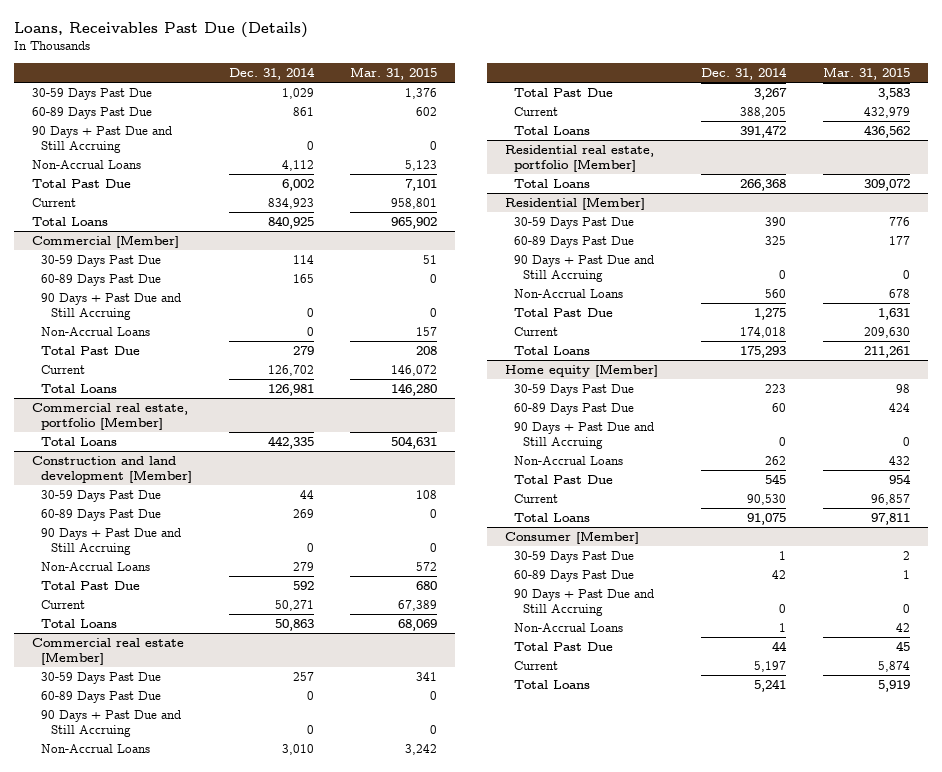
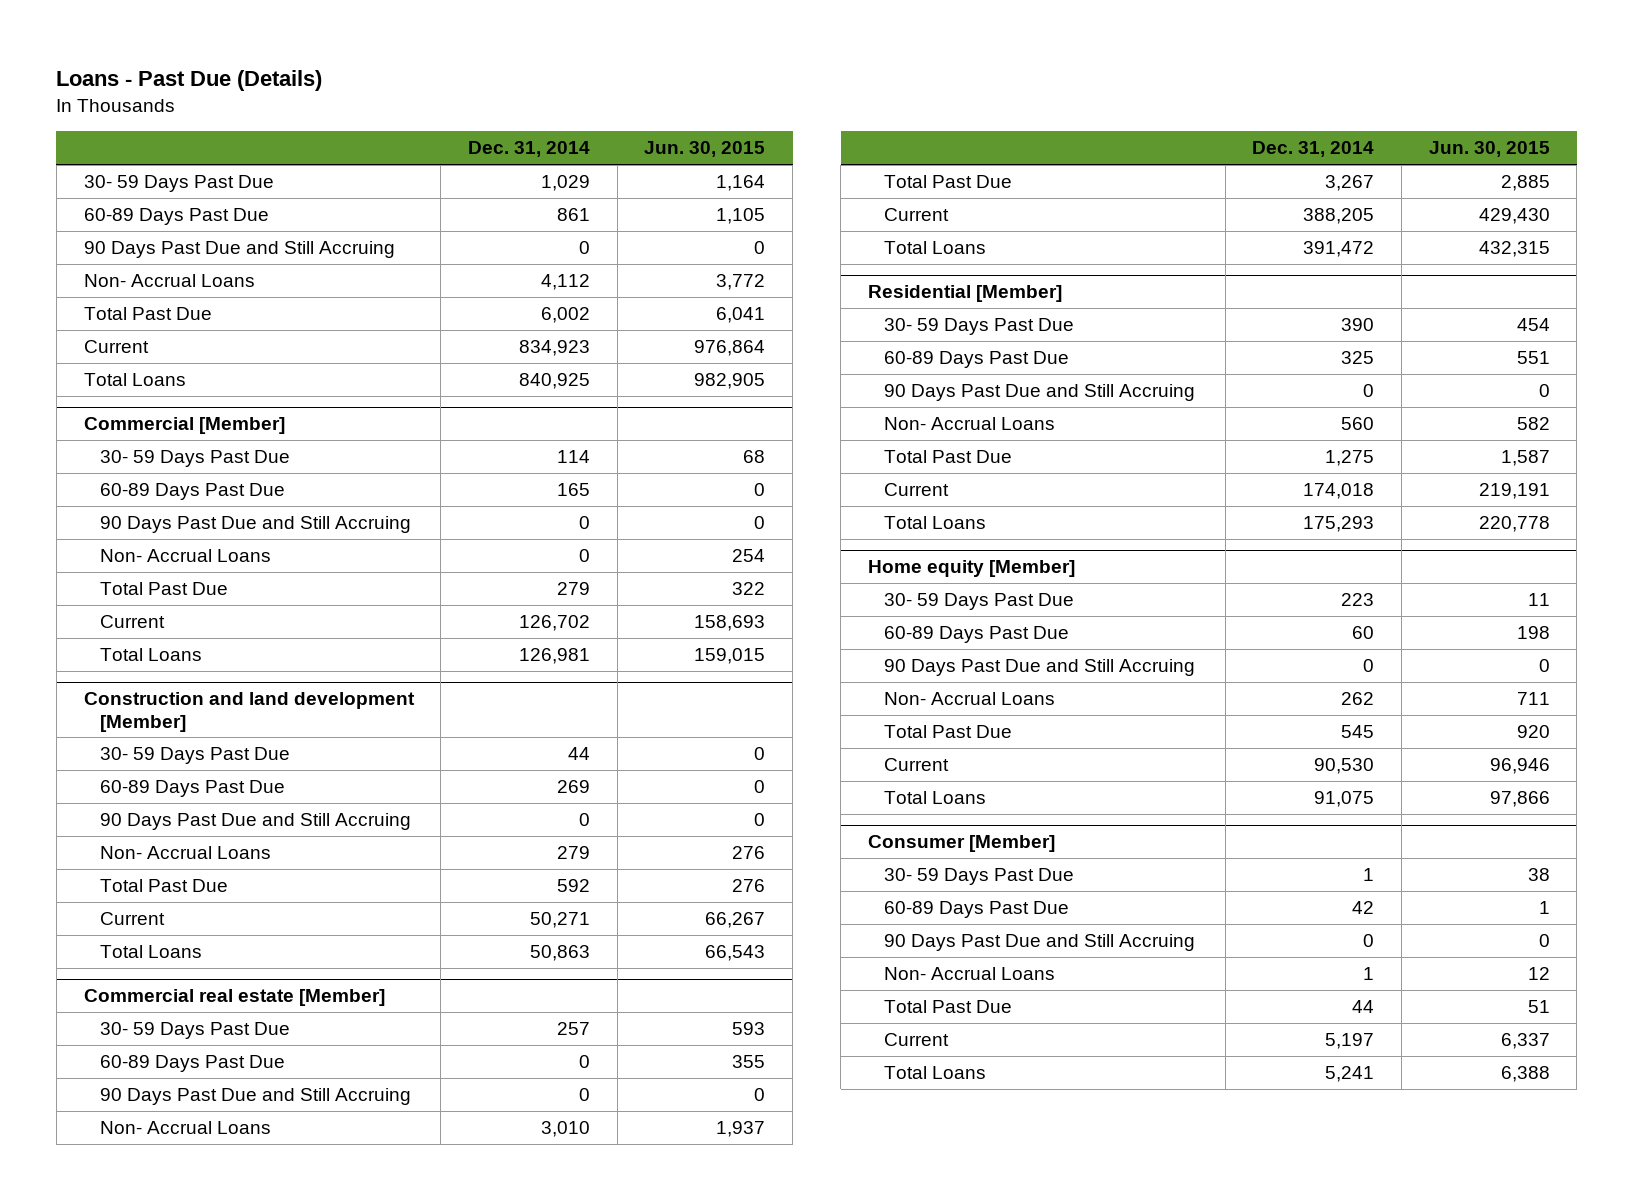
[13,22,308,39] Loans, Receivables Past Due (Details) -> [56,70,323,92] Loans - Past Due (Details)
[349,66,437,80] Mar. 31, 2015 -> none
none -> [644,141,766,158] Jun. 30, 2015
[31,87,152,100] 30-59 Days Past Due -> [83,175,274,193] 30- 59 Days Past Due
[31,125,172,153] 90 Days + Past Due and Still Accruing -> [83,241,395,259] 90 Days Past Due and Still Accruing
[31,159,141,169] Non-Accrual Loans -> [83,274,255,288] Non- Accrual Loans
[41,254,162,267] 30-59 Days Past Due -> [99,450,290,468] 30- 59 Days Past Due
[41,292,182,320] 90 Days + Past Due and Still Accruing -> [99,516,411,534] 90 Days Past Due and Still Accruing
[41,326,151,336] Non-Accrual Loans -> [99,549,271,563] Non- Accrual Loans
[31,402,188,430] Commercial real estate, portfolio [Member] -> none
[41,436,118,446] Total Loans -> none
[41,489,162,502] 30-59 Days Past Due -> [99,747,290,765] 30- 59 Days Past Due
[41,527,182,555] 90 Days + Past Due and Still Accruing -> [99,813,411,831] 90 Days Past Due and Still Accruing
[41,561,151,571] Non-Accrual Loans -> [99,846,271,860] Non- Accrual Loans
[41,671,162,684] 30-59 Days Past Due -> [99,1022,290,1040] 30- 59 Days Past Due
[41,709,182,737] 90 Days + Past Due and Still Accruing -> [99,1088,411,1106] 90 Days Past Due and Still Accruing
[41,743,151,753] Non-Accrual Loans -> [99,1121,271,1135] Non- Accrual Loans
[504,144,654,172] Residential real estate, portfolio [Member] -> none
[514,178,591,188] Total Loans -> none
[514,216,635,229] 30-59 Days Past Due -> [884,318,1075,336] 30- 59 Days Past Due
[514,254,655,282] 90 Days + Past Due and Still Accruing -> [884,384,1196,402] 90 Days Past Due and Still Accruing
[514,288,624,298] Non-Accrual Loans -> [884,417,1056,431] Non- Accrual Loans
[514,383,635,396] 30-59 Days Past Due -> [884,593,1075,611] 30- 59 Days Past Due
[514,421,655,449] 90 Days + Past Due and Still Accruing -> [884,659,1196,677] 90 Days Past Due and Still Accruing
[514,455,624,465] Non-Accrual Loans -> [884,692,1056,706] Non- Accrual Loans
[514,550,635,563] 30-59 Days Past Due -> [884,868,1075,886] 30- 59 Days Past Due
[514,588,655,616] 90 Days + Past Due and Still Accruing -> [884,934,1196,952] 90 Days Past Due and Still Accruing
[514,622,624,632] Non-Accrual Loans -> [884,967,1056,981] Non- Accrual Loans

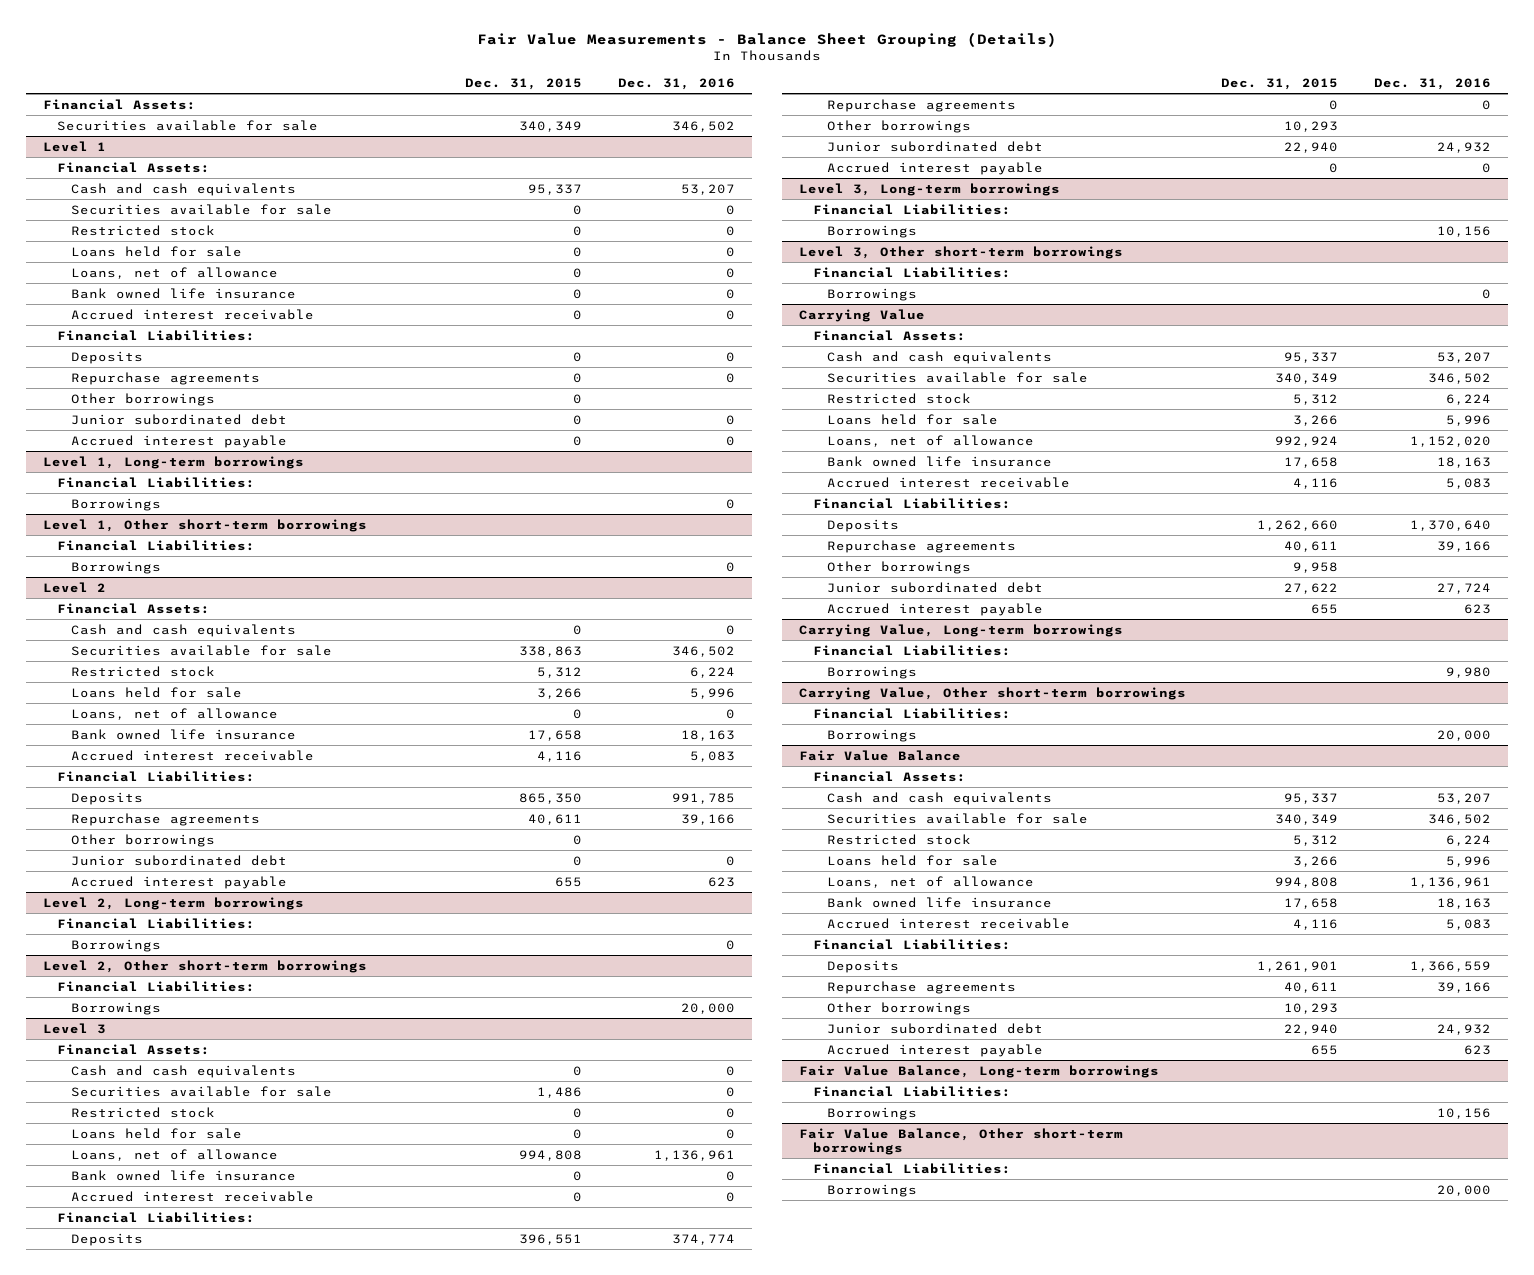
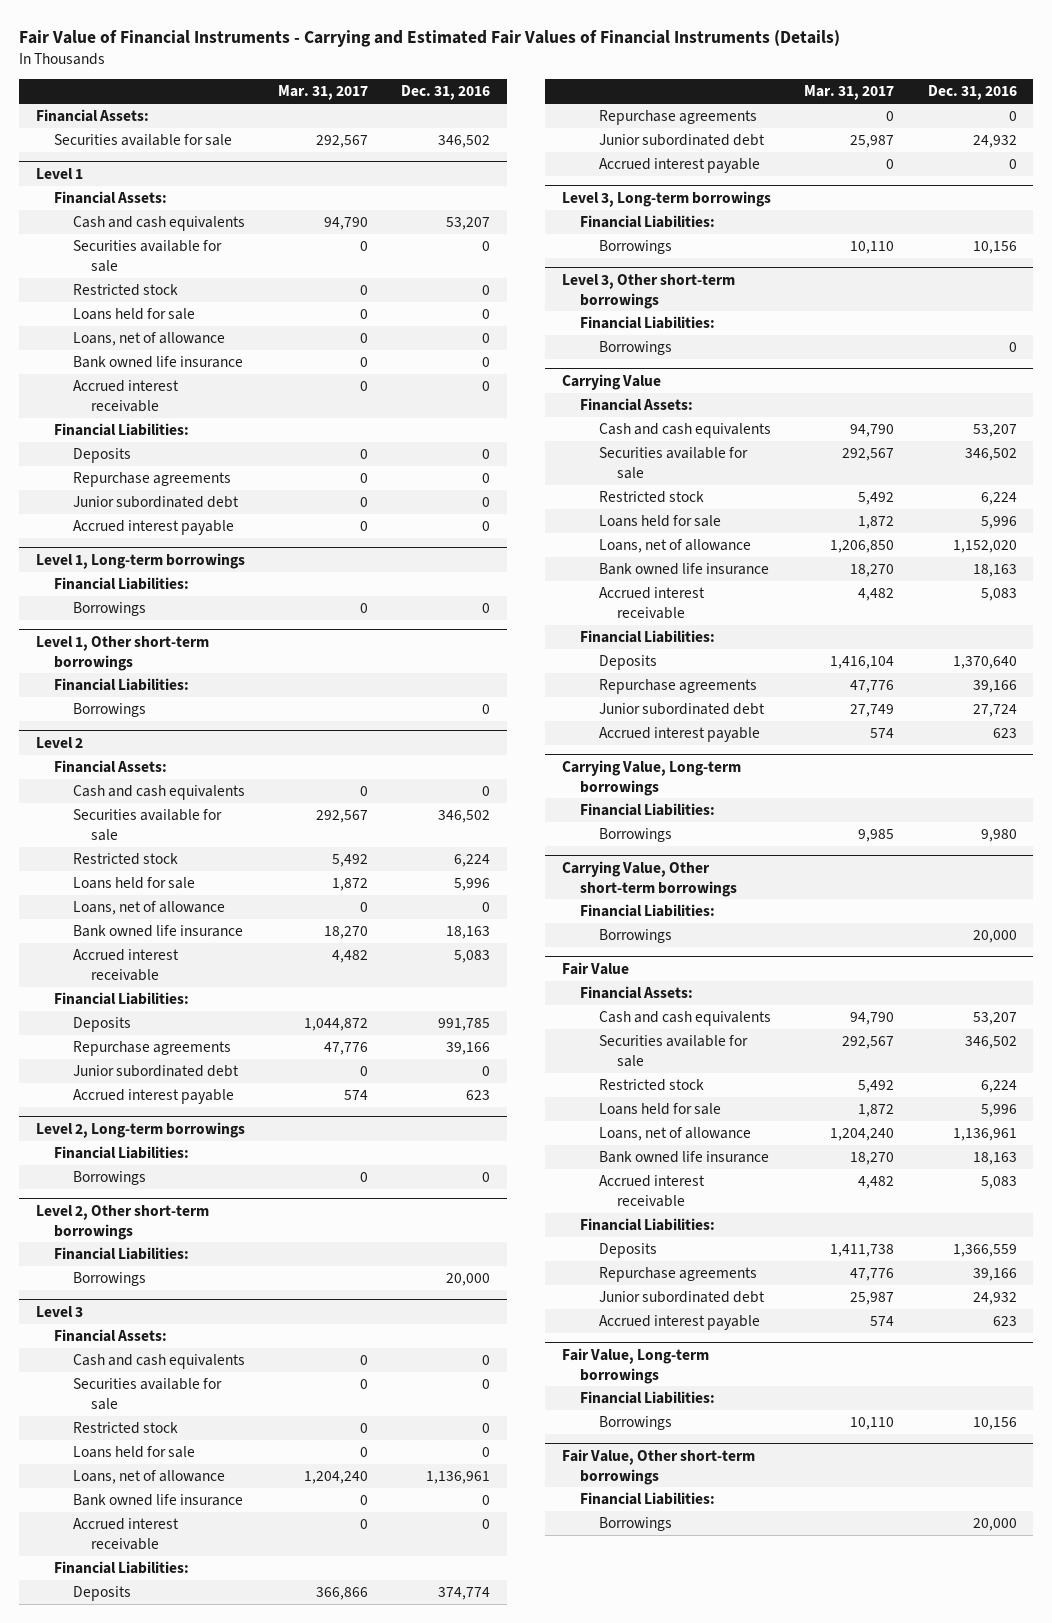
[476,32,1057,48] Fair Value Measurements - Balance Sheet Grouping (Details) -> [19,30,841,48] Fair Value of Financial Instruments - Carrying and Estimated Fair Values of Financial Instruments (Details)
[465,77,583,90] Dec. 31, 2015 -> none
none -> [278,85,369,101] Mar. 31, 2017
[71,392,216,406] Other borrowings -> none
[71,833,216,847] Other borrowings -> none
[827,119,972,133] Other borrowings -> none
[827,560,972,574] Other borrowings -> none
[799,749,962,761] Fair Value Balance -> [562,961,630,975] Fair Value
[827,1001,972,1015] Other borrowings -> none
[799,1064,1160,1078] Fair Value Balance, Long-term borrowings -> [562,1347,710,1384] Fair Value, Long-term borrowings
[799,1127,1124,1155] Fair Value Balance, Other short-term borrowings -> [562,1448,756,1485] Fair Value, Other short-term borrowings

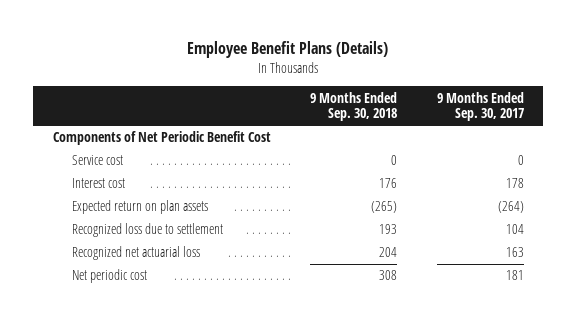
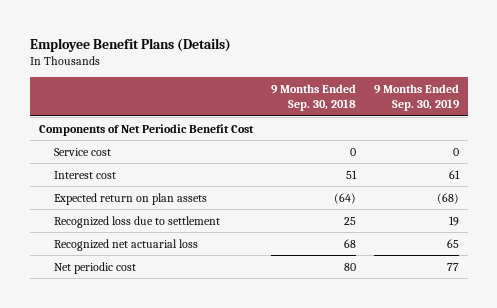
[436,91,524,122] 9 Months Ended Sep. 30, 2017 -> none
none -> [373,83,460,112] 9 Months Ended Sep. 30, 2019
[379,178,398,189] 176 -> [345,169,357,179] 51
[371,201,398,214] (265) -> [333,192,356,204] (64)
[379,224,398,235] 193 -> [343,216,356,225] 25
[379,247,398,258] 204 -> [343,238,356,248] 68
[379,270,398,281] 308 -> [343,262,356,271] 80

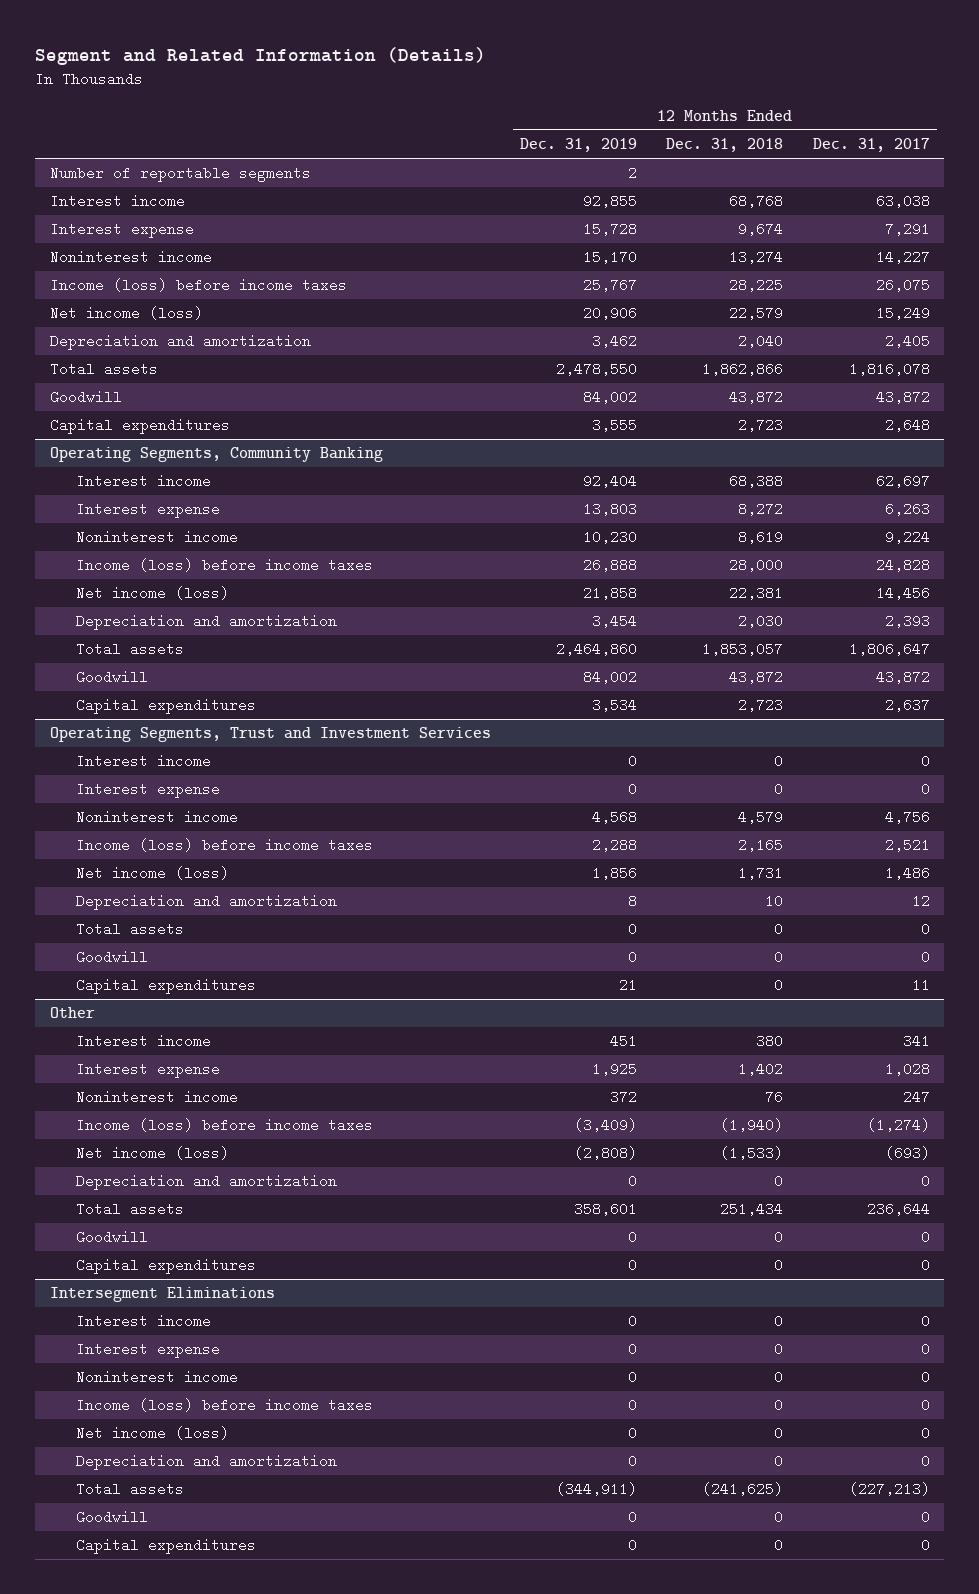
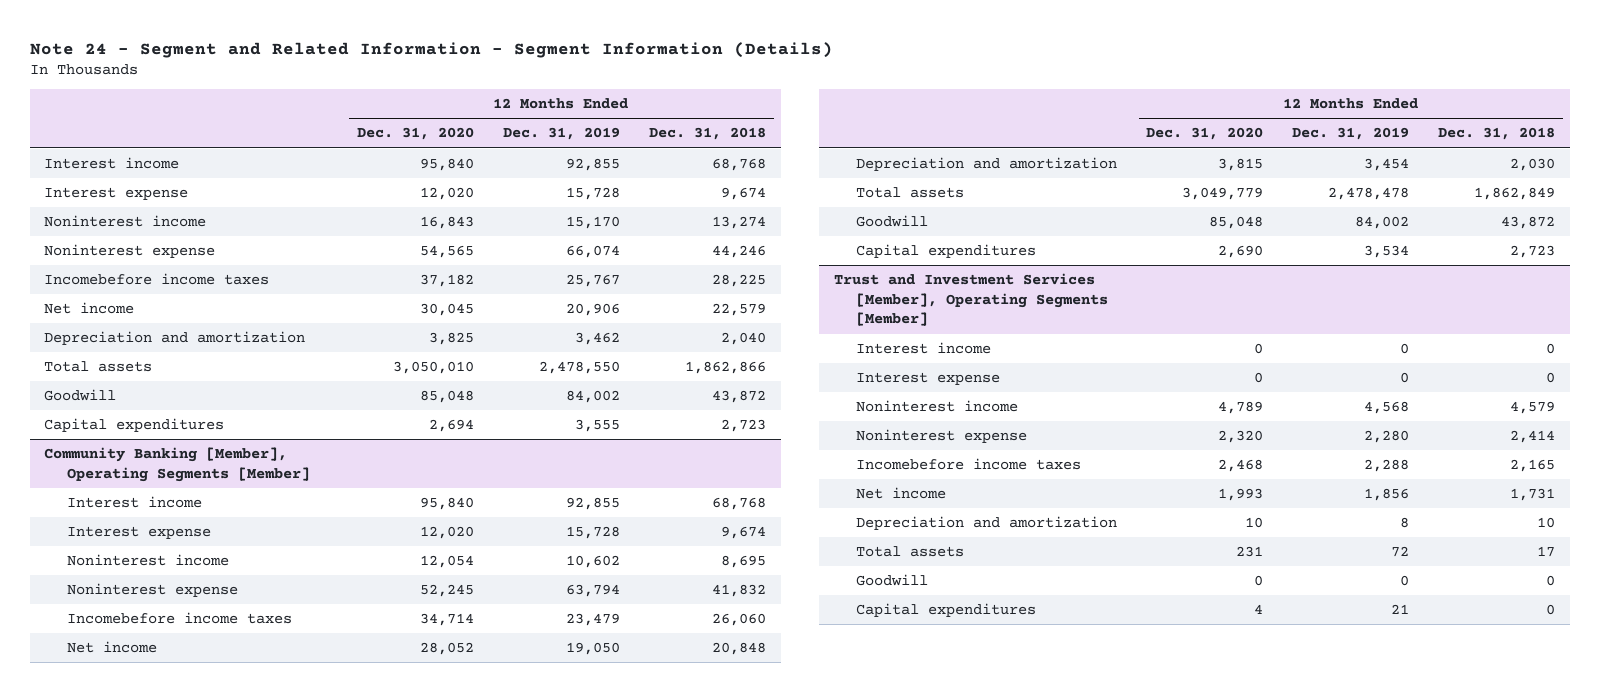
[35,47,487,66] Segment and Related Information (Details) -> [29,41,833,58] Note 24 - Segment and Related Information - Segment Information (Details)
[812,138,930,153] Dec. 31, 2017 -> none
none -> [356,127,474,141] Dec. 31, 2020
[49,166,311,183] Number of reportable segments -> none
none -> [44,243,216,258] Noninterest expense
[49,278,347,293] Income (loss) before income taxes -> [44,272,270,285] Incomebefore income taxes
[49,306,203,321] Net income (loss) -> [44,301,135,314] Net income
[49,447,383,463] Operating Segments, Community Banking -> [44,446,310,482] Community Banking [Member], Operating Segments [Member]
[583,474,638,489] 92,404 -> [565,496,620,510] 92,855
[729,474,784,489] 68,388 -> [712,496,767,510] 68,768
[583,502,638,517] 13,803 -> [565,525,620,539] 15,728
[738,502,784,517] 8,272 -> [721,525,767,539] 9,674
[583,530,638,545] 10,230 -> [565,554,620,568] 10,602
[738,530,784,545] 8,619 -> [721,554,767,568] 8,695
none -> [66,582,238,597] Noninterest expense
[76,558,374,573] Income (loss) before income taxes -> [66,611,292,624] Incomebefore income taxes
[583,558,638,573] 26,888 -> [565,612,620,626] 23,479
[729,558,784,573] 28,000 -> [712,612,767,626] 26,060
[76,586,230,601] Net income (loss) -> [66,640,157,653] Net income
[583,586,638,601] 21,858 -> [565,641,620,655] 19,050
[729,586,784,601] 22,381 -> [712,641,767,655] 20,848
[556,642,638,657] 2,464,860 -> [1328,186,1410,200] 2,478,478
[702,642,784,657] 1,853,057 -> [1474,186,1556,200] 1,862,849
[49,727,491,743] Operating Segments, Trust and Investment Services -> [833,272,1108,327] Trust and Investment Services [Member], Operating Segments [Member]
none -> [855,428,1027,443] Noninterest expense
[76,838,374,853] Income (loss) before income taxes -> [855,457,1081,470] Incomebefore income taxes
[76,866,230,881] Net income (loss) -> [855,486,946,499] Net income
[628,922,638,937] 0 -> [1391,545,1410,557] 72
[774,922,784,937] 0 -> [1537,545,1556,557] 17
[49,1007,95,1019] Other -> none
[76,1034,212,1049] Interest income -> none
[76,1062,221,1079] Interest expense -> none
[76,1090,239,1105] Noninterest income -> none
[76,1118,374,1133] Income (loss) before income taxes -> none
[76,1146,230,1161] Net income (loss) -> none
[76,1174,338,1191] Depreciation and amortization -> none
[76,1202,185,1217] Total assets -> none
[76,1230,149,1245] Goodwill -> none
[76,1258,257,1275] Capital expenditures -> none
[49,1287,275,1303] Intersegment Eliminations -> none
[76,1314,212,1329] Interest income -> none
[76,1342,221,1359] Interest expense -> none
[76,1370,239,1385] Noninterest income -> none
[76,1398,374,1413] Income (loss) before income taxes -> none
[76,1426,230,1441] Net income (loss) -> none
[76,1454,338,1471] Depreciation and amortization -> none
[76,1482,185,1497] Total assets -> none
[76,1510,149,1525] Goodwill -> none
[76,1538,257,1555] Capital expenditures -> none

